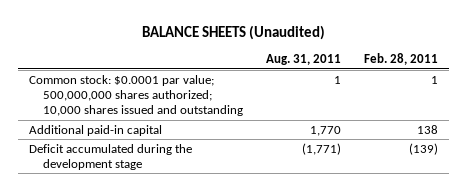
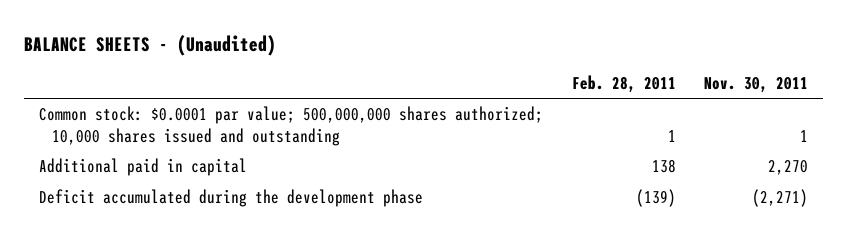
[141,25,325,41] BALANCE SHEETS (Unaudited) -> [24,34,277,56] BALANCE SHEETS - (Unaudited)
[265,54,341,66] Aug. 31, 2011 -> none
none -> [704,76,809,93] Nov. 30, 2011
[29,124,163,136] Additional paid-in capital -> [38,158,247,177] Additional paid in capital
[29,143,193,170] Deficit accumulated during the development stage -> [38,189,423,208] Deficit accumulated during the development phase

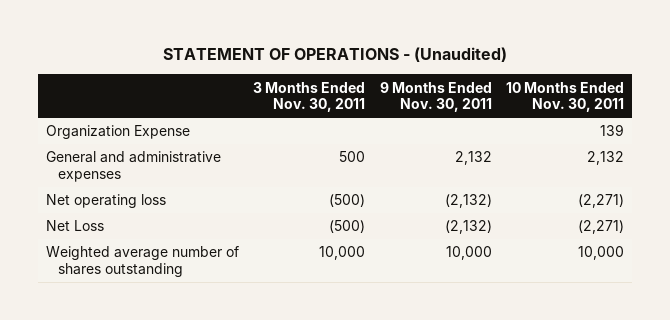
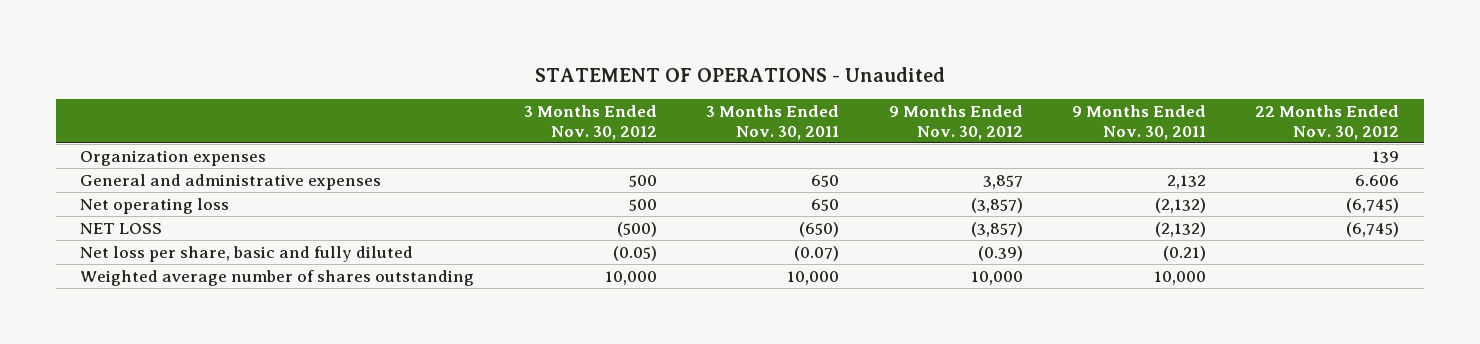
[163,47,508,63] STATEMENT OF OPERATIONS - (Unaudited) -> [534,67,945,83] STATEMENT OF OPERATIONS - Unaudited
[506,81,625,113] 10 Months Ended Nov. 30, 2011 -> none
none -> [523,104,657,140] 3 Months Ended Nov. 30, 2012
none -> [888,104,1023,140] 9 Months Ended Nov. 30, 2012
none -> [1255,104,1400,140] 22 Months Ended Nov. 30, 2012
[45,125,190,140] Organization Expense -> [80,149,267,166] Organization expenses
[339,151,366,163] 500 -> [811,174,840,187] 650
[329,194,366,208] (500) -> [811,198,840,211] 650
[45,220,104,232] Net Loss -> [80,222,163,234] NET LOSS
[329,220,366,234] (500) -> [799,221,840,237] (650)
none -> [80,245,414,262] Net loss per share, basic and fully diluted

